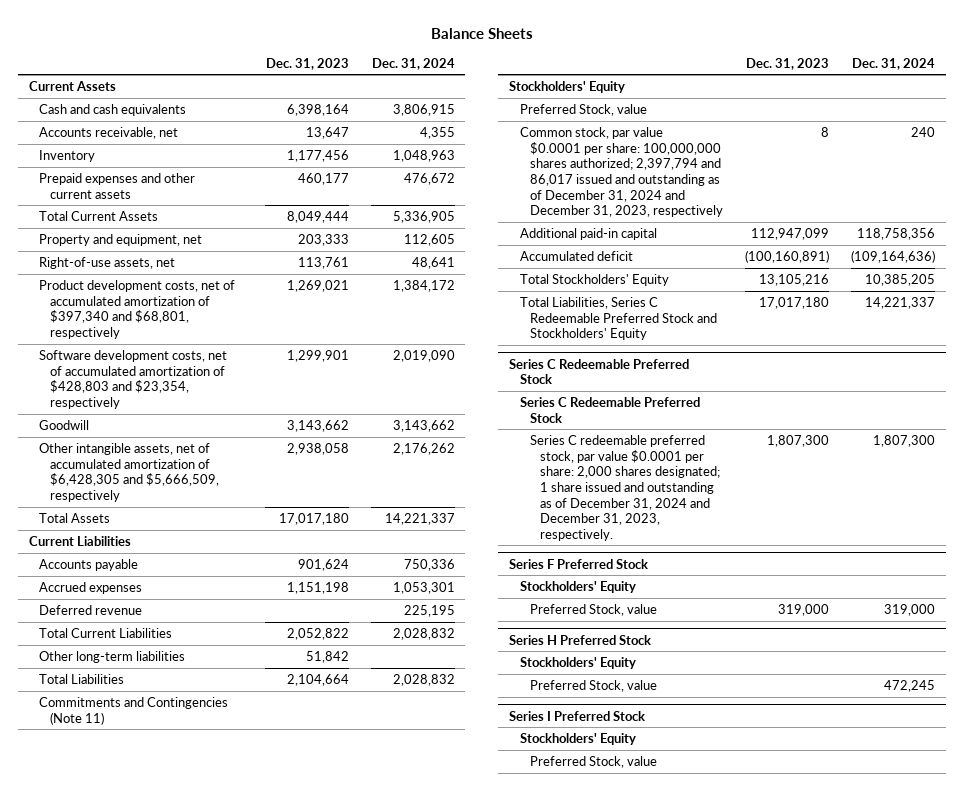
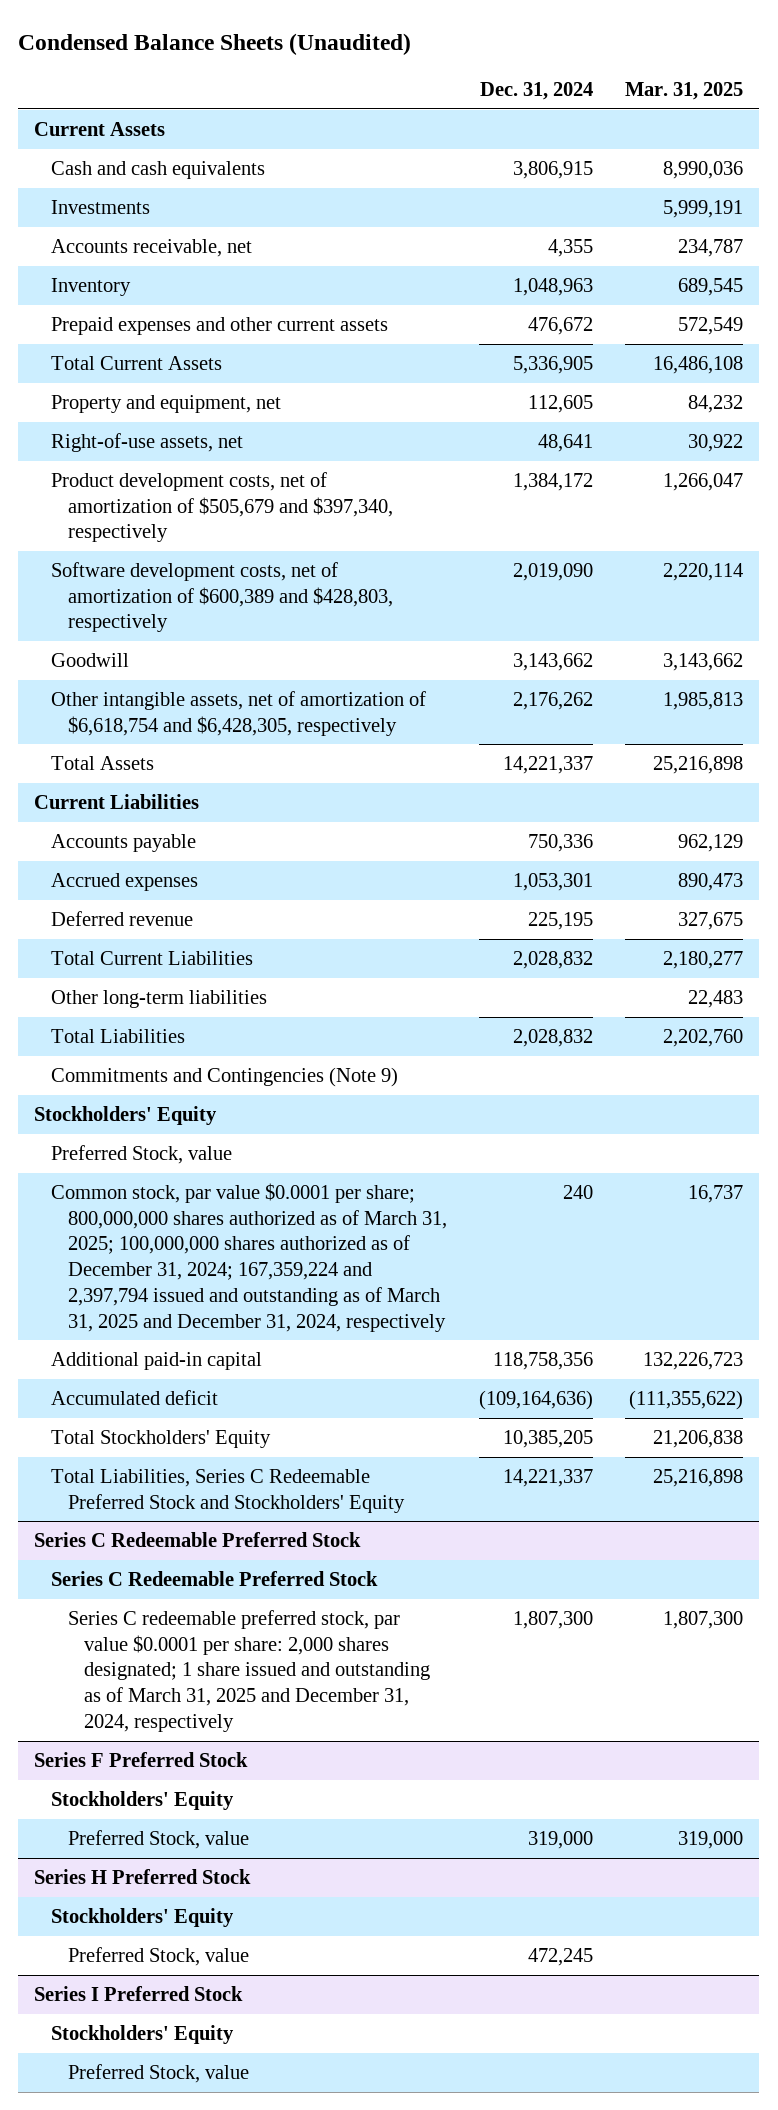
[430,27,533,39] Balance Sheets -> [18,32,412,55] Condensed Balance Sheets (Unaudited)
[265,57,349,70] Dec. 31, 2023 -> none
none -> [625,82,744,101] Mar. 31, 2025
none -> [50,199,150,214] Investments
[39,280,236,339] Product development costs, net of accumulated amortization of $397,340 and $68,801, respectively -> [50,471,393,543] Product development costs, net of amortization of $505,679 and $397,340, respectively
[39,350,228,409] Software development costs, net of accumulated amortization of $428,803 and $23,354, respectively -> [50,561,393,633] Software development costs, net of amortization of $600,389 and $428,803, respectively
[39,443,219,502] Other intangible assets, net of accumulated amortization of $6,428,305 and $5,666,509, respectively -> [50,690,426,736] Other intangible assets, net of amortization of $6,618,754 and $6,428,305, respectively
[39,697,229,725] Commitments and Contingencies (Note 11) -> [50,1066,398,1087] Commitments and Contingencies (Note 9)
[519,127,723,218] Common stock, par value $0.0001 per share: 100,000,000 shares authorized; 2,397,794 and 86,017 issued and outstanding as of December 31, 2024 and December 31, 2023, respectively -> [50,1182,447,1332] Common stock, par value $0.0001 per share; 800,000,000 shares authorized as of March 31, 2025; 100,000,000 shares authorized as of December 31, 2024; 167,359,224 and 2,397,794 issued and outstanding as of March 31, 2025 and December 31, 2024, respectively
[529,435,721,541] Series C redeemable preferred stock, par value $0.0001 per share: 2,000 shares designated; 1 share issued and outstanding as of December 31, 2024 and December 31, 2023, respectively. -> [67,1609,431,1733] Series C redeemable preferred stock, par value $0.0001 per share: 2,000 shares designated; 1 share issued and outstanding as of March 31, 2025 and December 31, 2024, respectively

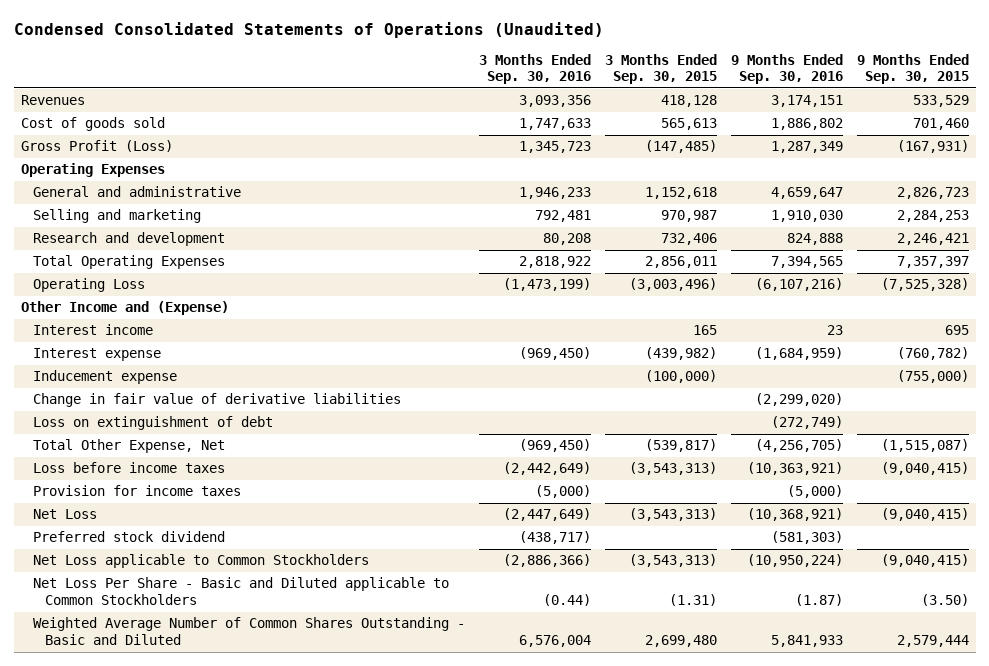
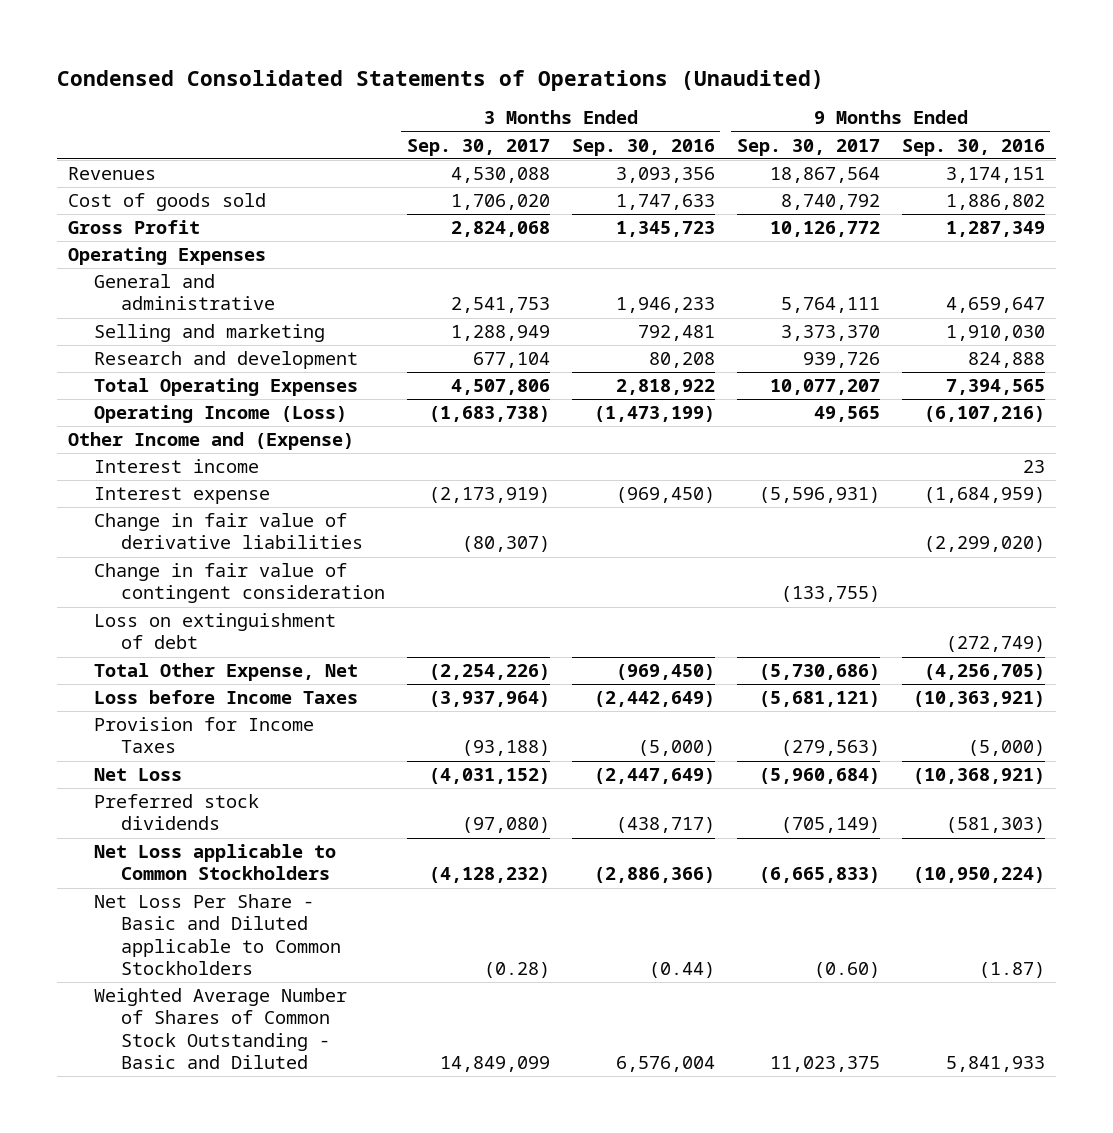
[604,53,717,85] 3 Months Ended Sep. 30, 2015 -> none
[856,53,969,85] 9 Months Ended Sep. 30, 2015 -> none
none -> [406,138,550,156] Sep. 30, 2017
none -> [736,138,880,156] Sep. 30, 2017
[20,140,173,153] Gross Profit (Loss) -> [68,220,201,235] Gross Profit
[33,278,146,293] Operating Loss -> [94,405,348,424] Operating Income (Loss)
[33,370,178,385] Inducement expense -> none
none -> [94,563,385,604] Change in fair value of contingent consideration
[33,462,226,474] Loss before income taxes -> [94,690,359,705] Loss before Income Taxes
[33,485,242,497] Provision for income taxes -> [94,717,315,754] Provision for Income Taxes
[33,531,226,543] Preferred stock dividend -> [94,794,260,831] Preferred stock dividends
[33,617,466,646] Weighted Average Number of Common Shares Outstanding - Basic and Diluted -> [94,988,348,1069] Weighted Average Number of Shares of Common Stock Outstanding - Basic and Diluted

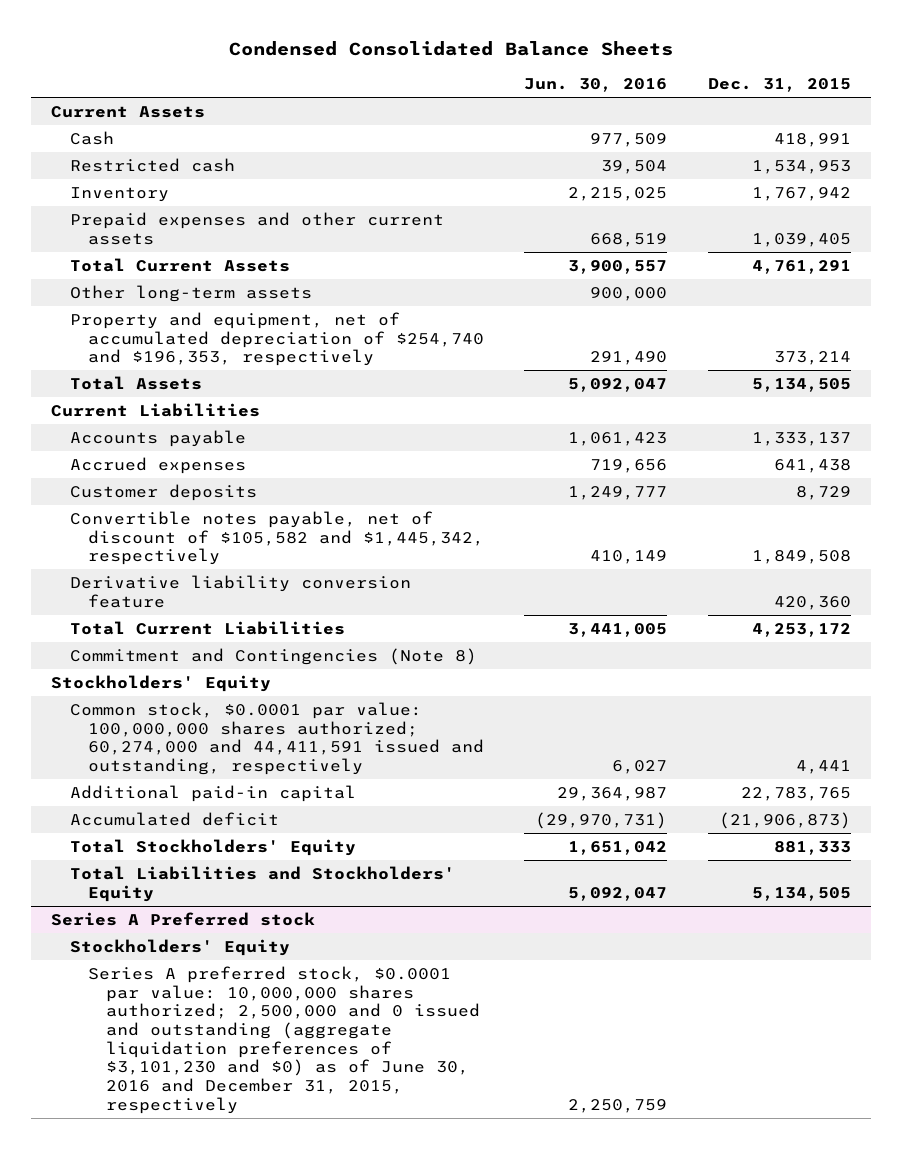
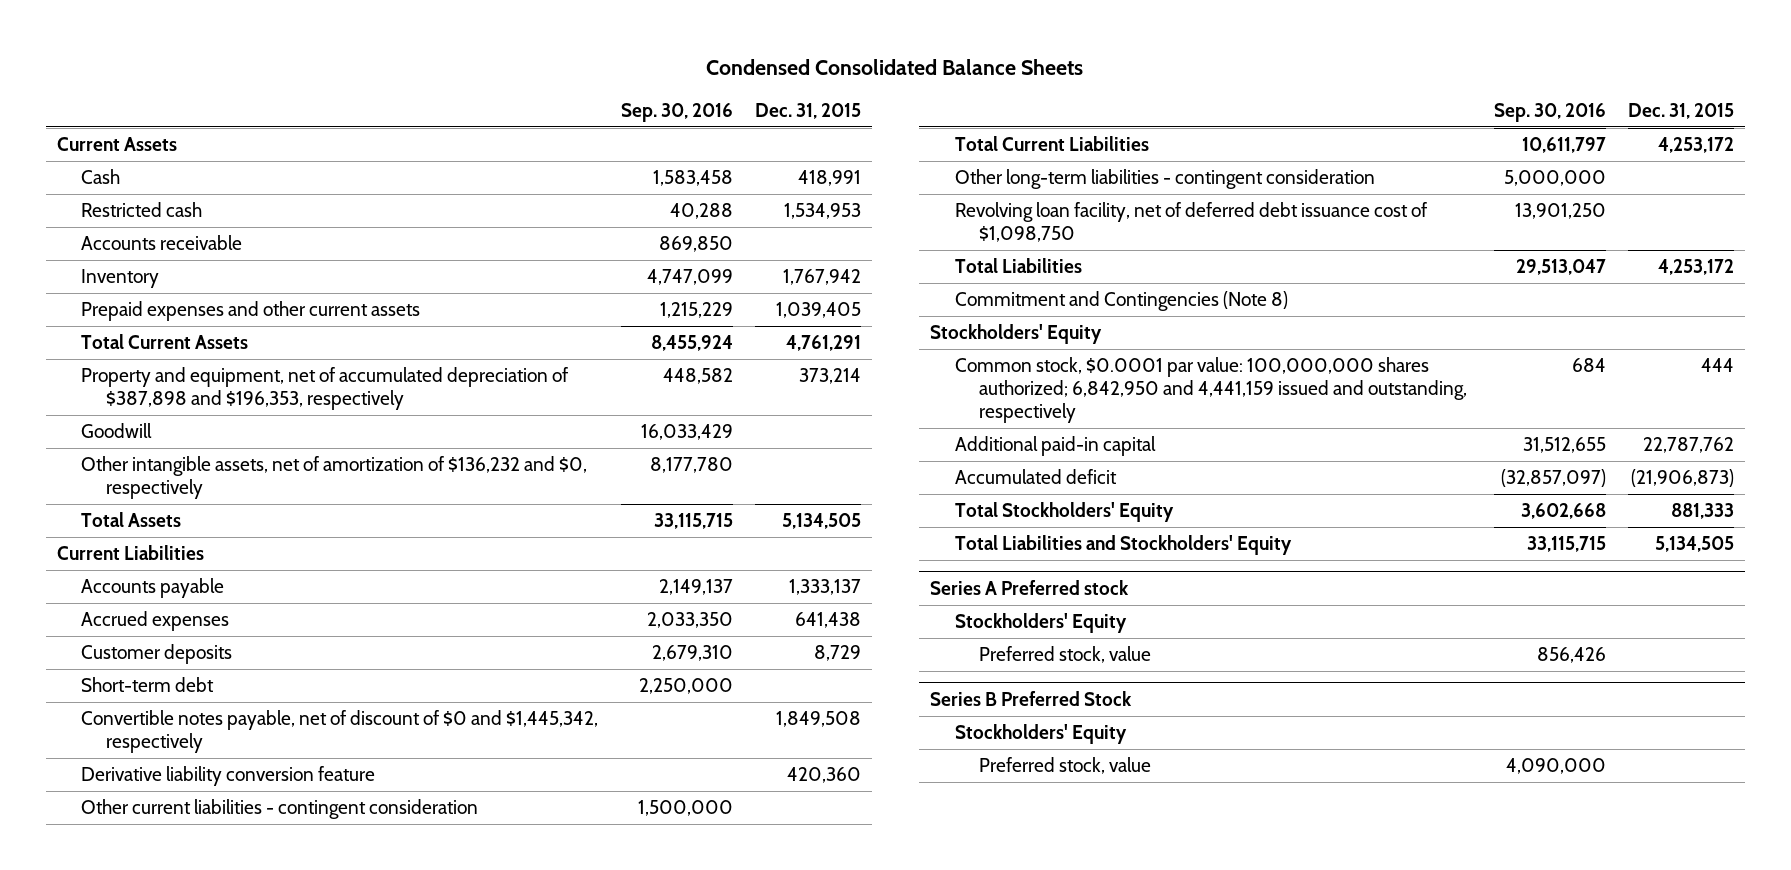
[524,78,668,93] Jun. 30, 2016 -> none
none -> [620,102,733,122] Sep. 30, 2016
none -> [81,235,243,251] Accounts receivable
[69,284,312,302] Other long-term assets -> none
[69,311,485,367] Property and equipment, net of accumulated depreciation of $254,740 and $196,353, respectively -> [81,367,570,410] Property and equipment, net of accumulated depreciation of $387,898 and $196,353, respectively
none -> [81,423,153,439] Goodwill
none -> [81,456,588,499] Other intangible assets, net of amortization of $136,232 and $0, respectively
none -> [81,677,215,693] Short-term debt
[69,510,485,566] Convertible notes payable, net of discount of $105,582 and $1,445,342, respectively -> [81,710,599,753] Convertible notes payable, net of discount of $0 and $1,445,342, respectively
none -> [81,799,479,820] Other current liabilities - contingent consideration
none -> [954,169,1375,190] Other long-term liabilities - contingent consideration
none -> [954,202,1428,242] Revolving loan facility, net of deferred debt issuance cost of $1,098,750
none -> [954,258,1082,274] Total Liabilities
[69,701,485,776] Common stock, $0.0001 par value: 100,000,000 shares authorized; 60,274,000 and 44,411,591 issued and outstanding, respectively -> [954,357,1468,423] Common stock, $0.0001 par value: 100,000,000 shares authorized; 6,842,950 and 4,441,159 issued and outstanding, respectively
[795,760,851,775] 4,441 -> [1701,358,1735,373] 444
[740,786,851,801] 22,783,765 -> [1643,437,1735,454] 22,787,762
[88,965,481,1114] Series A preferred stock, $0.0001 par value: 10,000,000 shares authorized; 2,500,000 and 0 issued and outstanding (aggregate liquidation preferences of $3,101,230 and $0) as of June 30, 2016 and December 31, 2015, respectively -> [979,646,1152,664] Preferred stock, value
none -> [930,690,1133,706] Series B Preferred Stock
none -> [954,724,1127,745] Stockholders' Equity
none -> [979,757,1152,775] Preferred stock, value

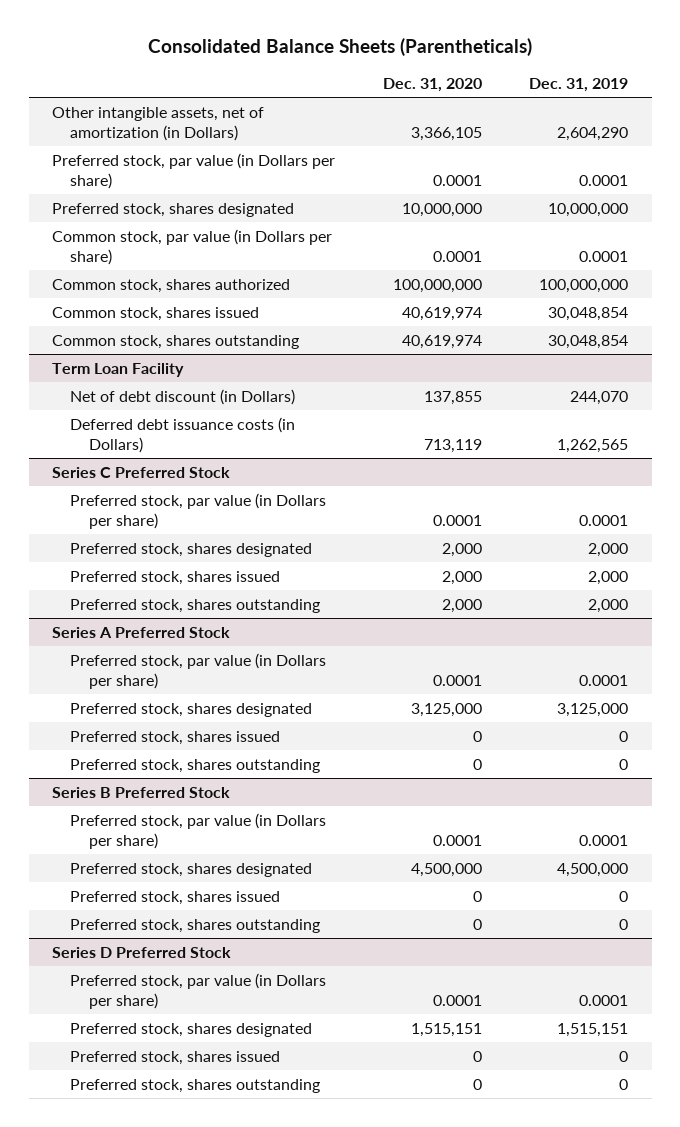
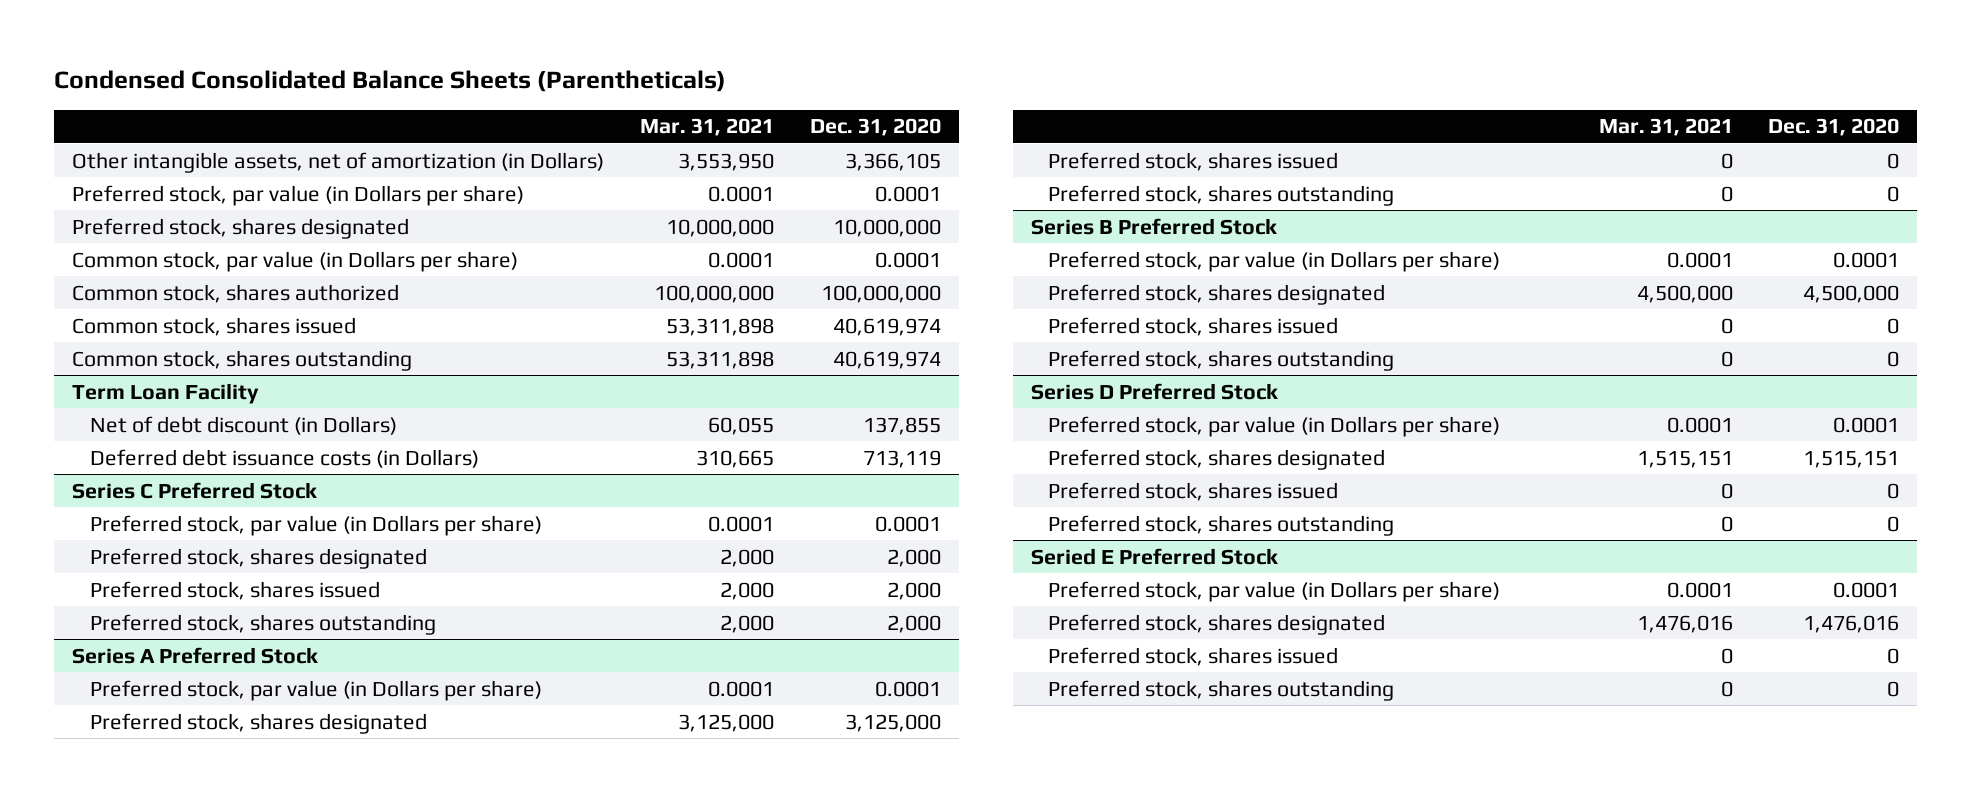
[148,38,533,57] Consolidated Balance Sheets (Parentheticals) -> [54,70,727,93] Condensed Consolidated Balance Sheets (Parentheticals)
[529,77,629,92] Dec. 31, 2019 -> none
none -> [640,118,775,137] Mar. 31, 2021
none -> [1030,547,1278,565] Seried E Preferred Stock
none -> [1048,580,1501,602] Preferred stock, par value (in Dollars per share)
none -> [1048,613,1386,635] Preferred stock, shares designated
none -> [1048,646,1339,666] Preferred stock, shares issued
none -> [1048,679,1395,701] Preferred stock, shares outstanding

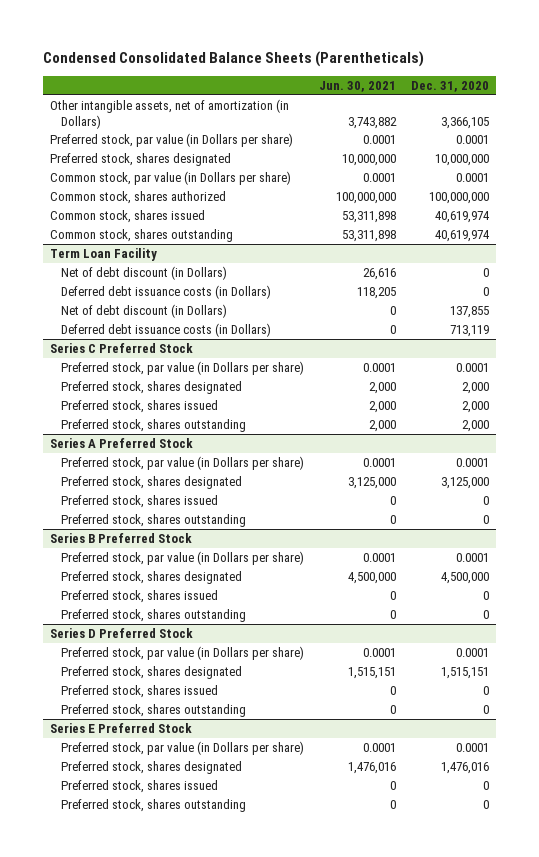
[640,118,775,137] Mar. 31, 2021 -> none
none -> [319,80,397,92] Jun. 30, 2021
none -> [61,266,228,281] Net of debt discount (in Dollars)
none -> [61,285,272,300] Deferred debt issuance costs (in Dollars)
[1030,547,1278,565] Seried E Preferred Stock -> [50,723,193,734] Series E Preferred Stock

